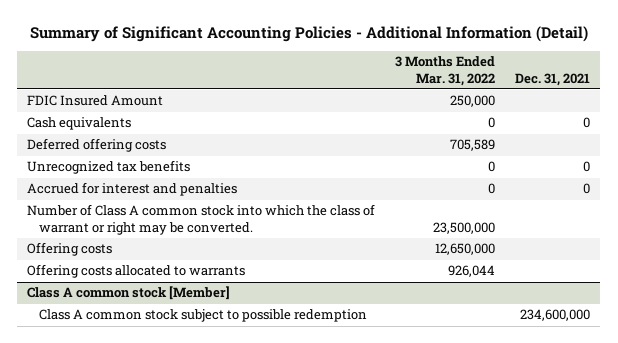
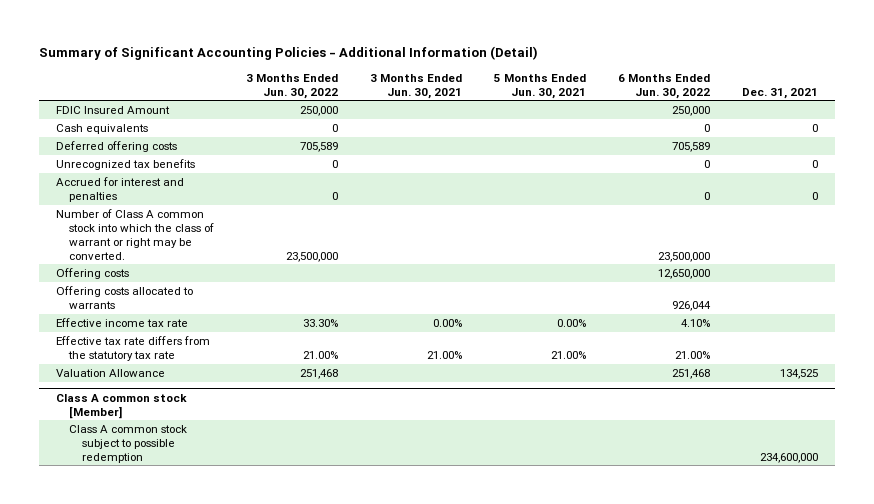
[395,56,496,86] 3 Months Ended Mar. 31, 2022 -> none
none -> [245,73,338,99] 3 Months Ended Jun. 30, 2022
none -> [370,73,463,99] 3 Months Ended Jun. 30, 2021
none -> [494,73,587,99] 5 Months Ended Jun. 30, 2021
none -> [618,73,711,99] 6 Months Ended Jun. 30, 2022
none -> [55,317,188,327] Effective income tax rate
none -> [55,335,210,361] Effective tax rate differs from the statutory tax rate
none -> [55,368,165,377] Valuation Allowance

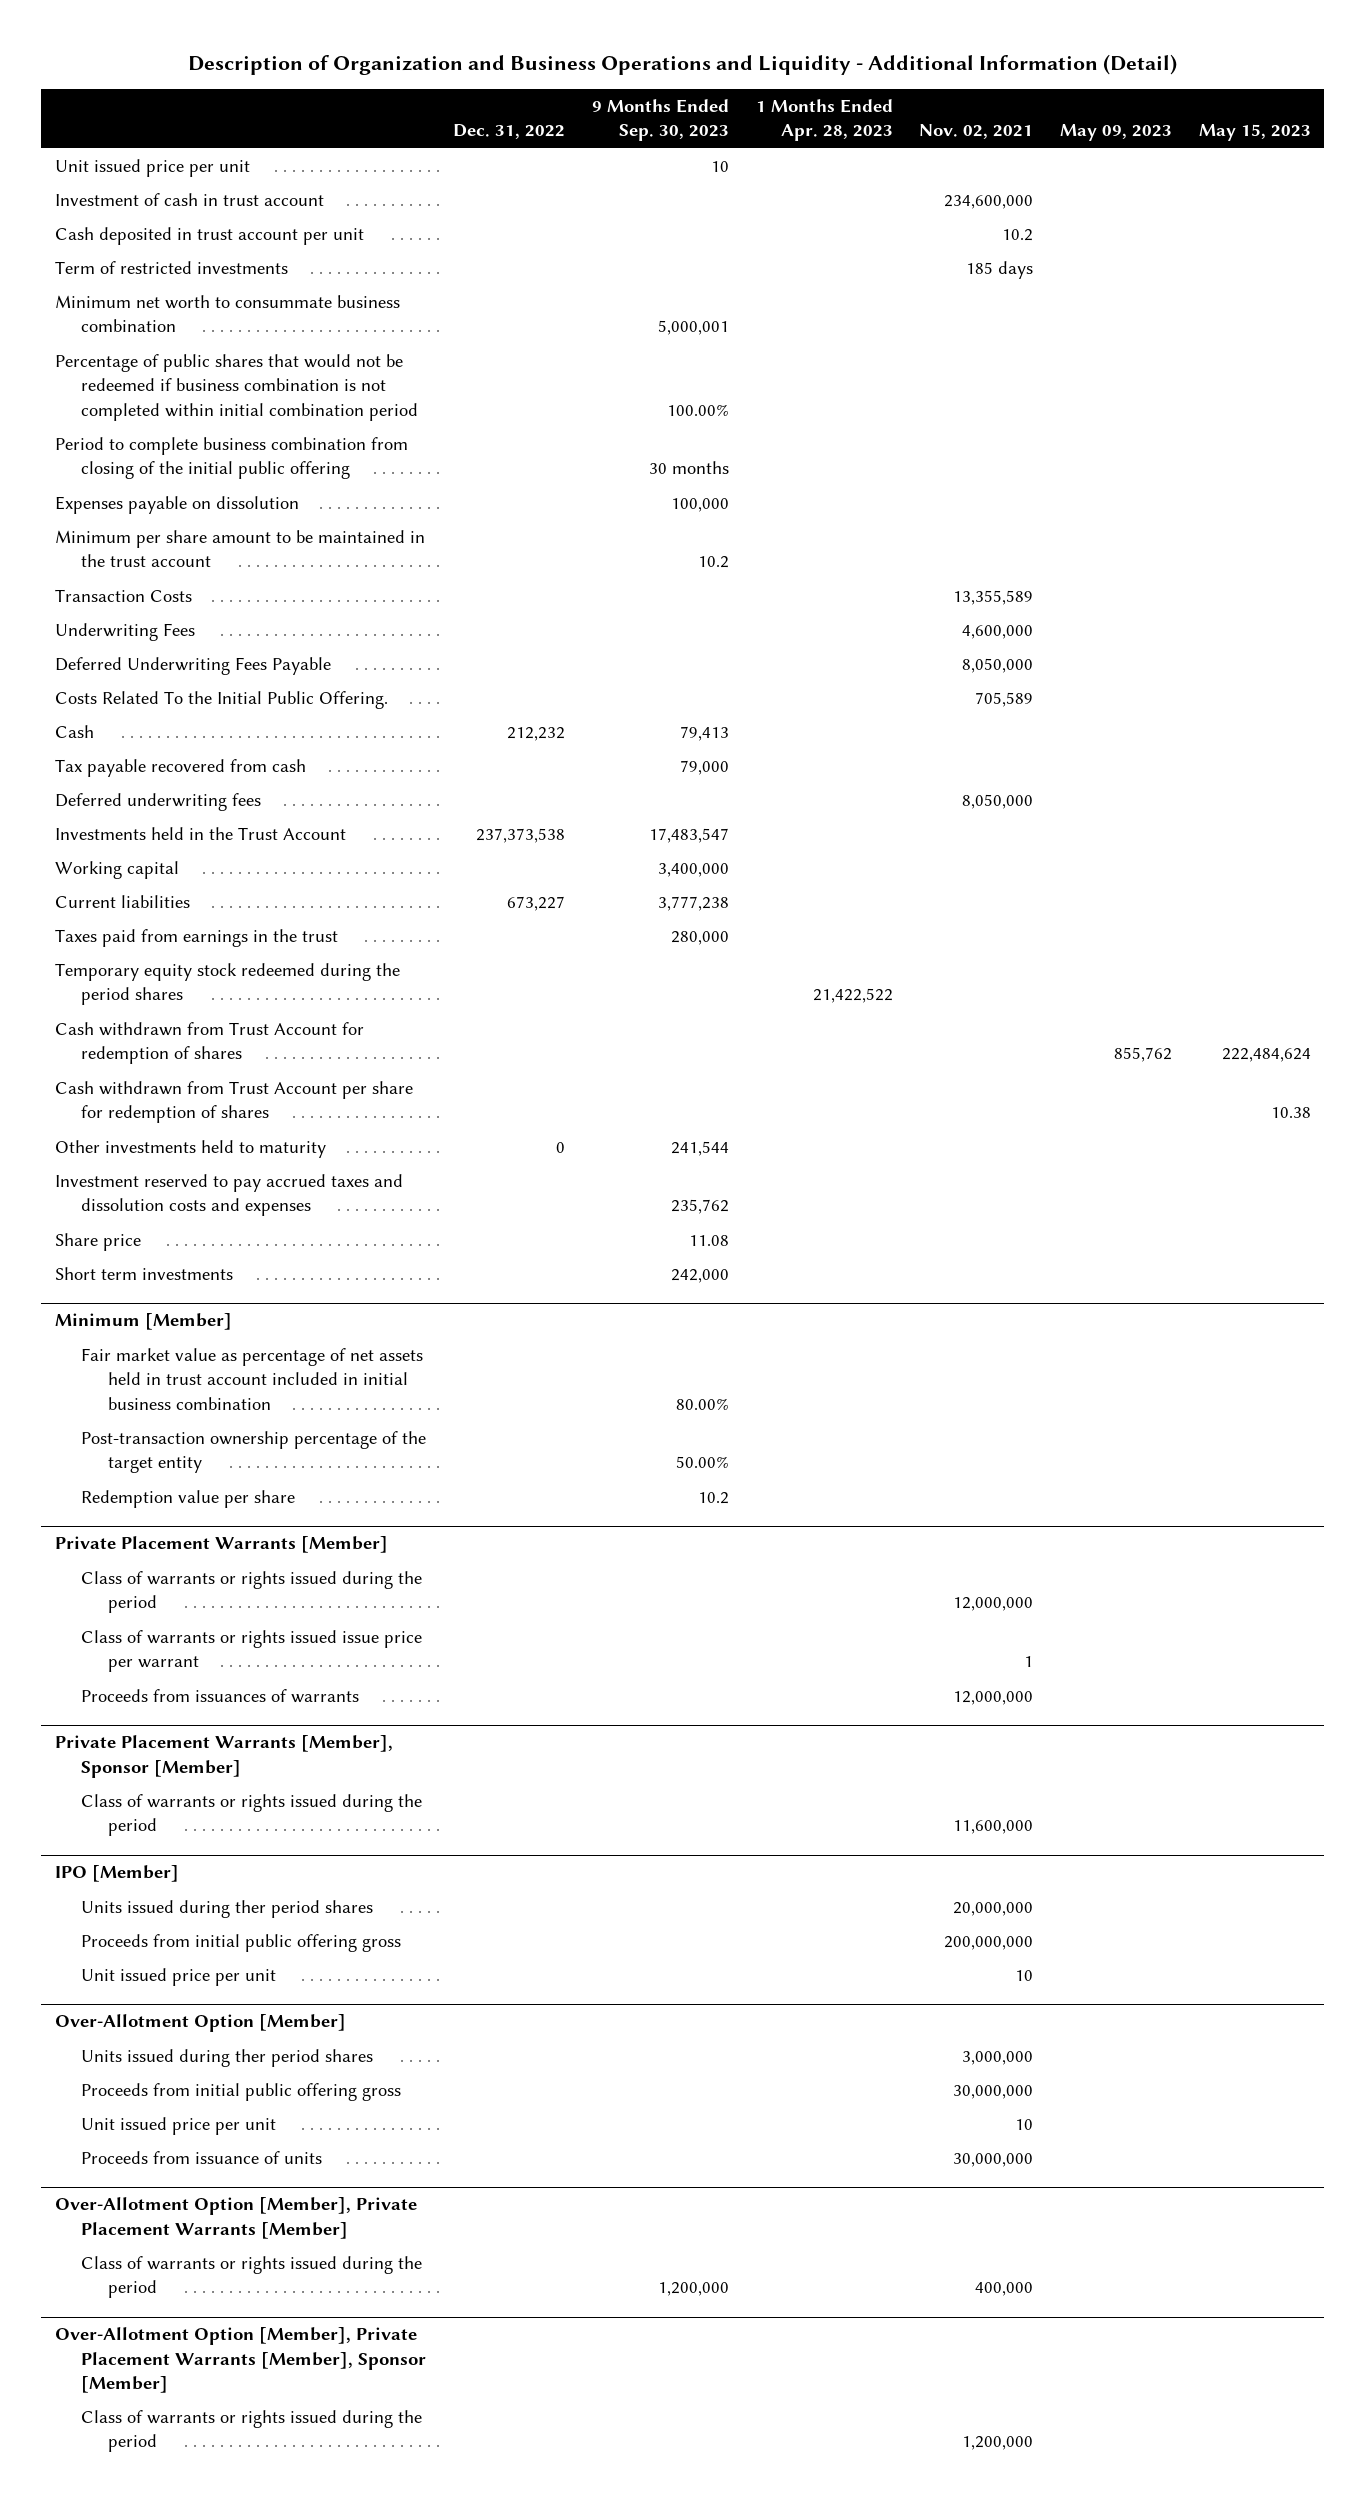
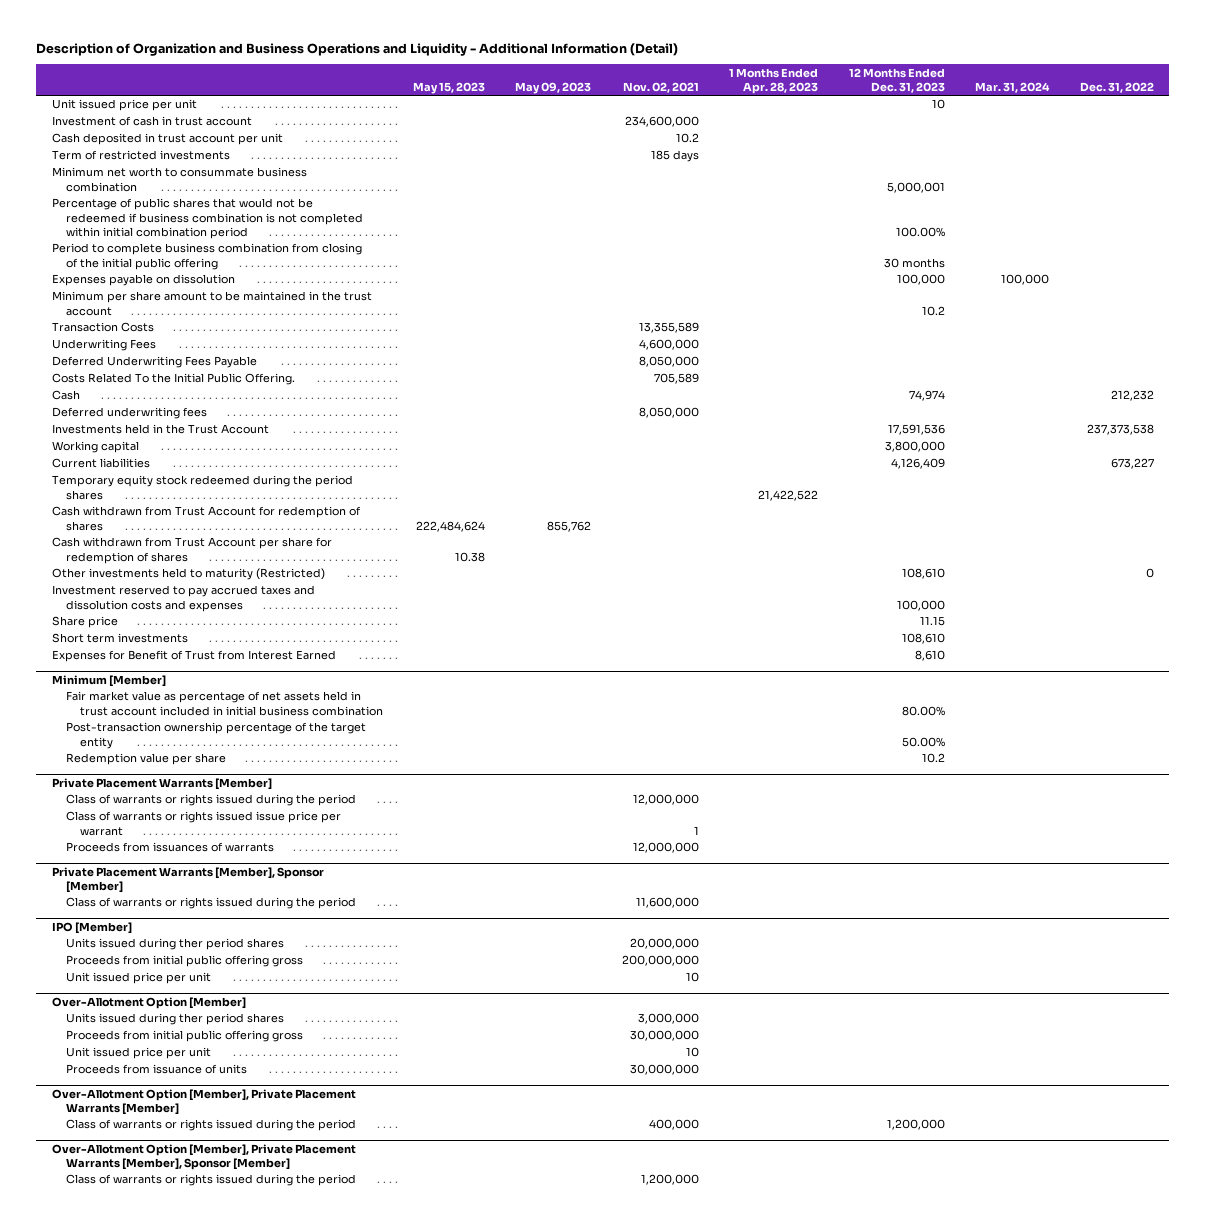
[591,99,729,142] 9 Months Ended Sep. 30, 2023 -> none
none -> [848,67,945,93] 12 Months Ended Dec. 31, 2023
none -> [975,81,1051,93] Mar. 31, 2024
[54,759,306,778] Tax payable recovered from cash -> none
[54,929,338,948] Taxes paid from earnings in the trust -> none
[54,1140,326,1159] Other investments held to maturity -> [51,568,325,581] Other investments held to maturity (Restricted)
none -> [51,650,336,663] Expenses for Benefit of Trust from Interest Earned

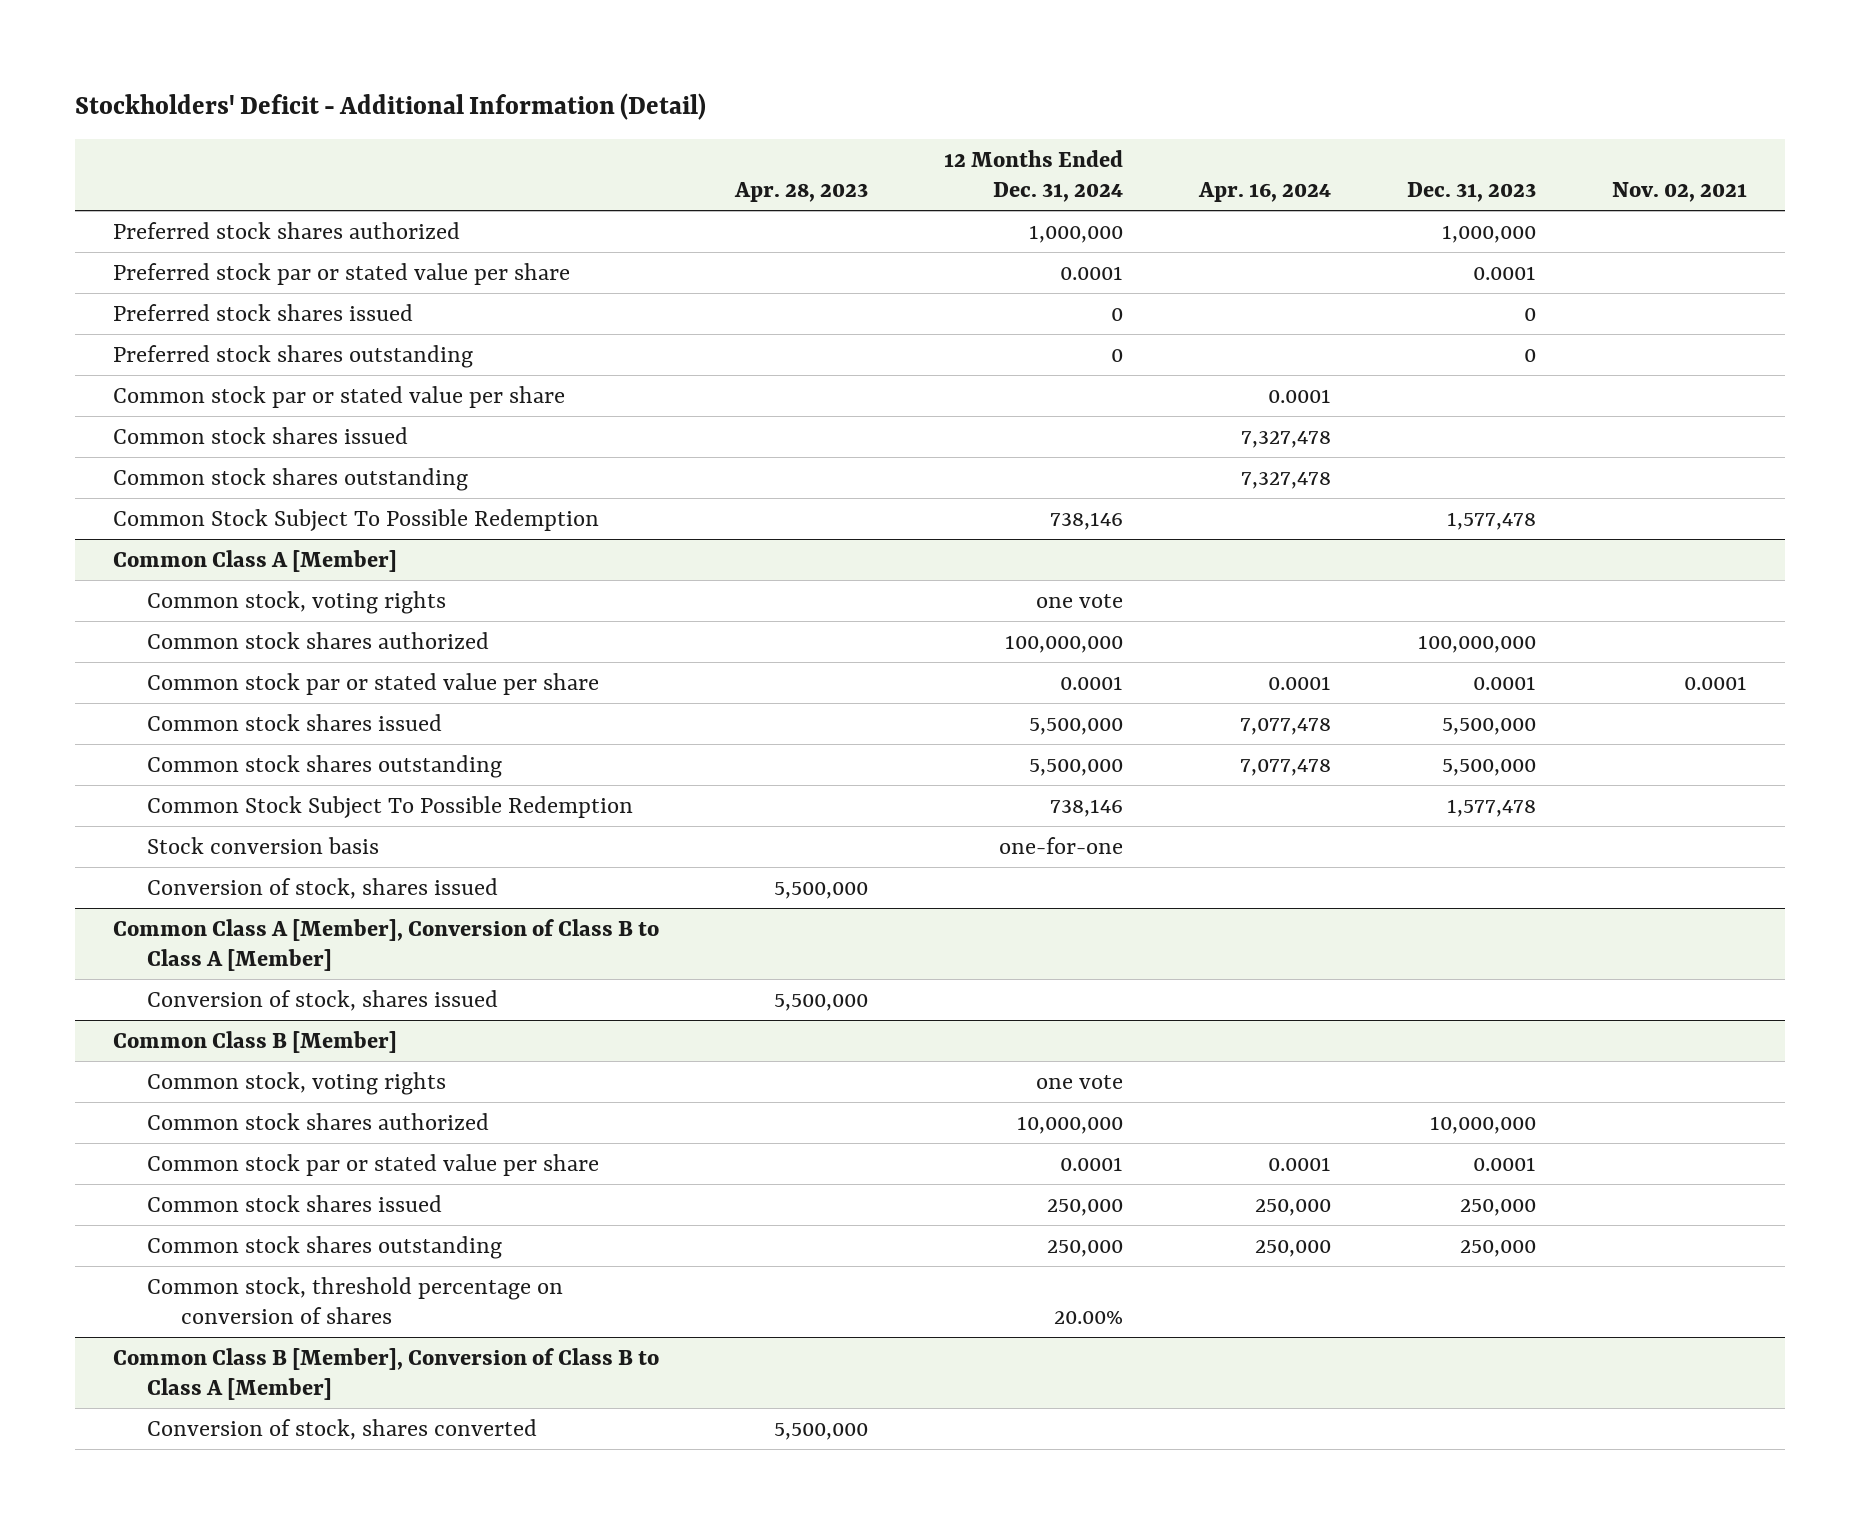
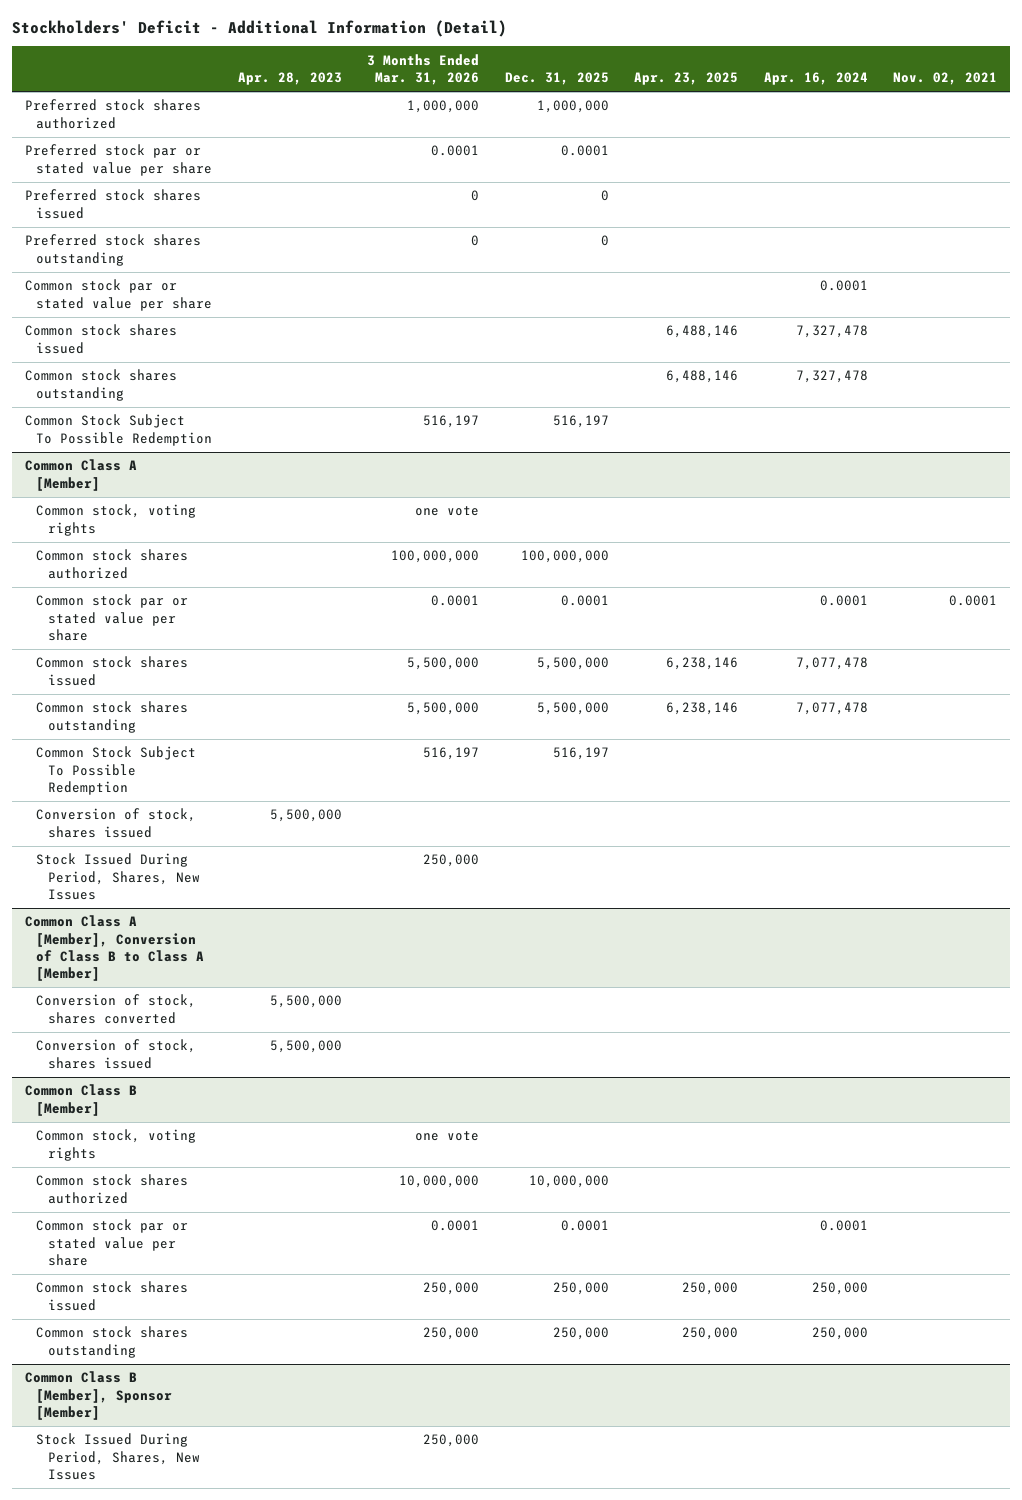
[943,150,1123,202] 12 Months Ended Dec. 31, 2024 -> none
[1406,181,1536,202] Dec. 31, 2023 -> none
none -> [367,53,480,86] 3 Months Ended Mar. 31, 2026
none -> [504,72,609,86] Dec. 31, 2025
none -> [634,72,739,86] Apr. 23, 2025
[146,836,379,854] Stock conversion basis -> none
none -> [36,853,200,901] Stock Issued During Period, Shares, New Issues
none -> [36,994,197,1024] Conversion of stock, shares converted
[146,1276,563,1324] Common stock, threshold percentage on conversion of shares -> none
[112,1347,659,1400] Common Class B [Member], Conversion of Class B to Class A [Member] -> none
[146,1418,537,1440] Conversion of stock, shares converted -> none
none -> [24,1371,173,1421] Common Class B [Member], Sponsor [Member]
none -> [36,1433,200,1481] Stock Issued During Period, Shares, New Issues

